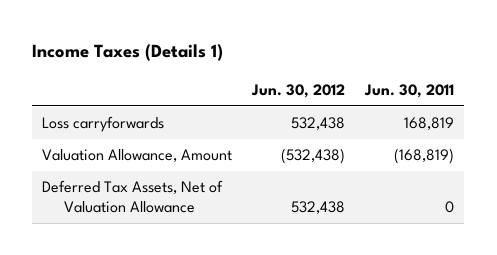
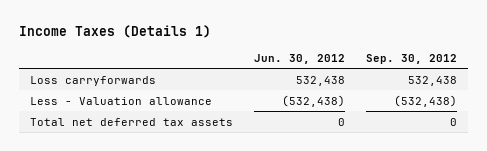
[364,83,455,98] Jun. 30, 2011 -> none
none -> [366,53,458,64] Sep. 30, 2012
[42,149,233,163] Valuation Allowance, Amount -> [29,96,212,105] Less - Valuation allowance
[42,180,224,214] Deferred Tax Assets, Net of Valuation Allowance -> [29,117,233,126] Total net deferred tax assets
[291,201,346,215] 532,438 -> [337,117,345,126] 0

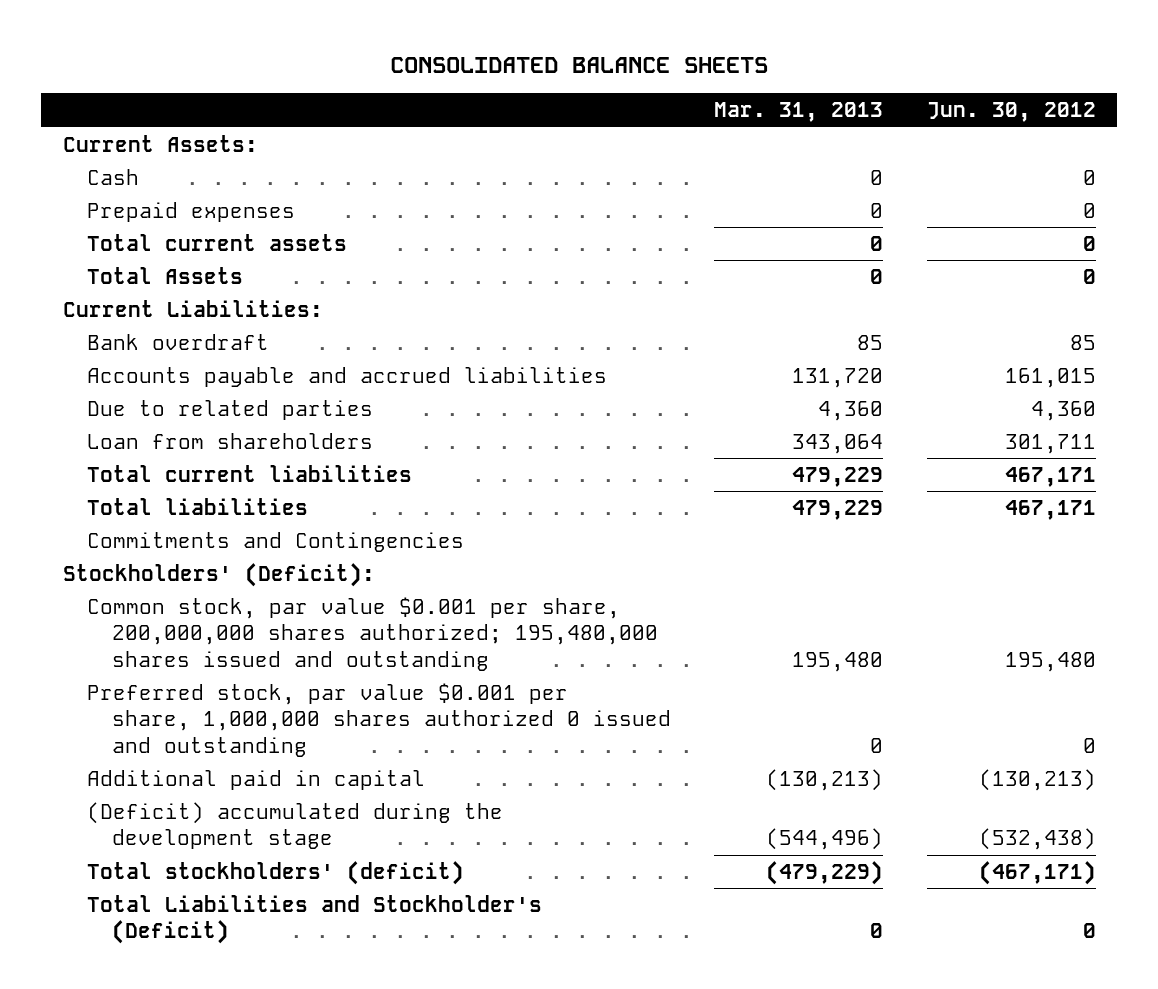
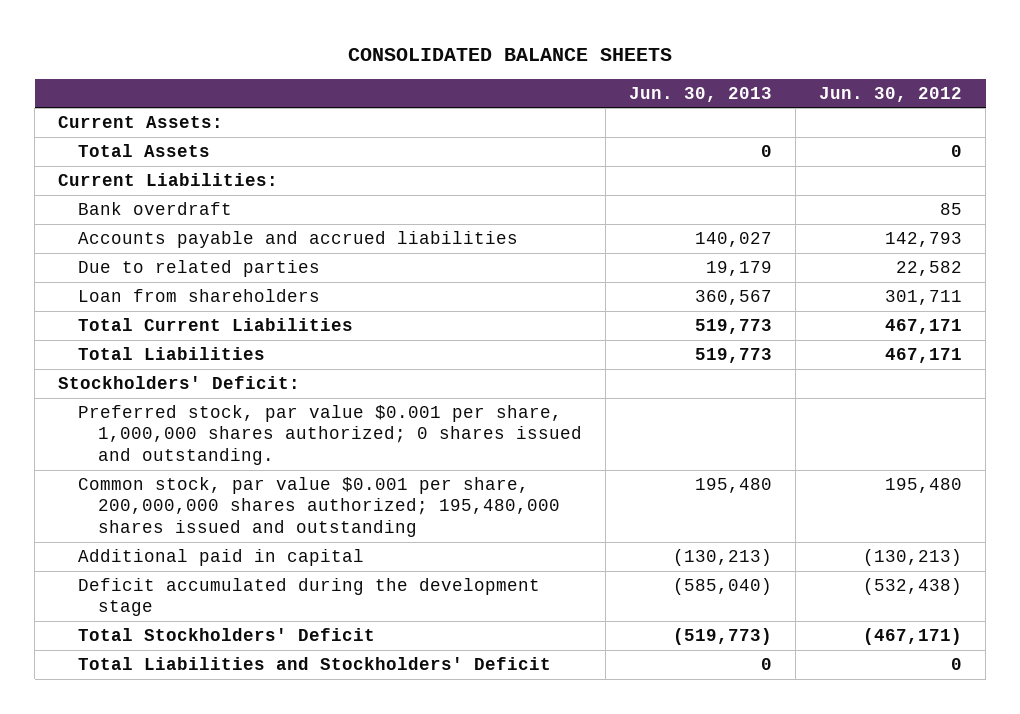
[714,102,884,123] Mar. 31, 2013 -> none
none -> [628,86,772,102] Jun. 30, 2013
[87,168,140,185] Cash -> none
[87,201,296,222] Prepaid expenses -> none
[87,233,348,251] Total current assets -> none
[1004,367,1096,388] 161,015 -> [885,232,963,248] 142,793
[1030,400,1096,421] 4,360 -> [896,261,963,277] 22,582
[87,531,465,552] Commitments and Contingencies -> none
[87,464,413,482] Total current liabilities -> [77,318,353,332] Total Current Liabilities
[87,497,309,515] Total liabilities -> [77,347,265,361] Total Liabilities
[62,562,375,587] Stockholders' (Deficit): -> [58,376,301,390] Stockholders' Deficit:
none -> [77,405,582,465] Preferred stock, par value $0.001 per share, 1,000,000 shares authorized; 0 shares issued and outstanding.
[87,682,671,757] Preferred stock, par value $0.001 per share, 1,000,000 shares authorized 0 issued and outstanding -> none
[87,801,504,850] (Deficit) accumulated during the development stage -> [77,578,540,617] Deficit accumulated during the development stage
[87,860,465,885] Total stockholders' (deficit) -> [77,628,375,642] Total Stockholders' Deficit
[87,894,543,945] Total Liabilities and Stockholder's (Deficit) -> [77,657,551,671] Total Liabilities and Stockholders' Deficit

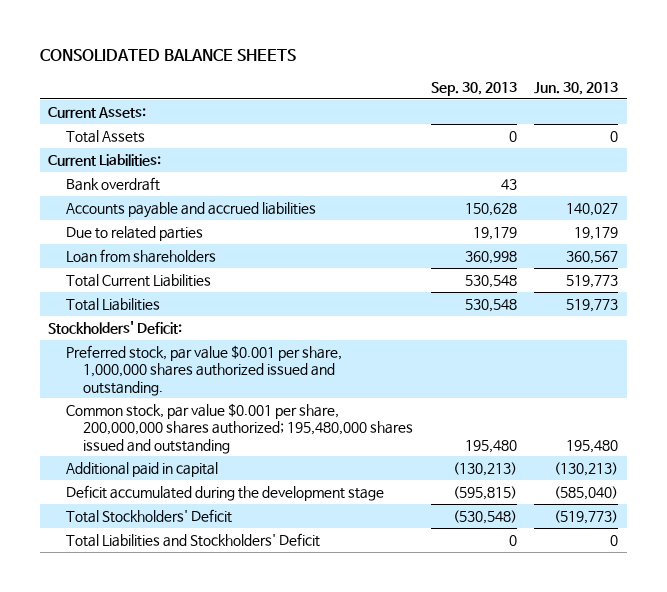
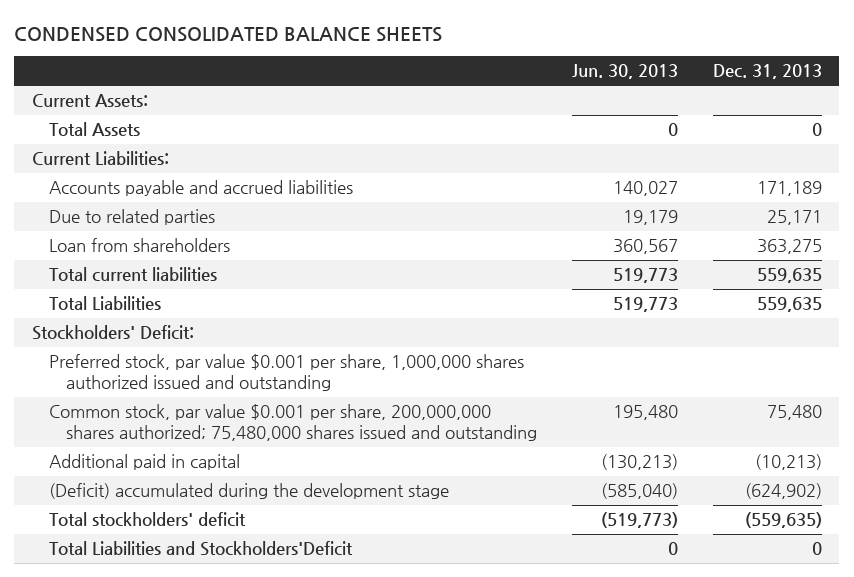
[39,49,296,62] CONSOLIDATED BALANCE SHEETS -> [14,26,443,42] CONDENSED CONSOLIDATED BALANCE SHEETS
[430,82,517,97] Sep. 30, 2013 -> none
none -> [712,64,822,80] Dec. 31, 2013
[65,176,160,191] Bank overdraft -> none
[65,273,211,287] Total Current Liabilities -> [49,267,218,283] Total current liabilities
[65,344,342,396] Preferred stock, par value $0.001 per share, 1,000,000 shares authorized issued and outstanding. -> [49,354,525,392] Preferred stock, par value $0.001 per share, 1,000,000 shares authorized issued and outstanding
[65,402,413,454] Common stock, par value $0.001 per share, 200,000,000 shares authorized; 195,480,000 shares issued and outstanding -> [49,404,538,442] Common stock, par value $0.001 per share, 200,000,000 shares authorized; 75,480,000 shares issued and outstanding
[65,484,384,501] Deficit accumulated during the development stage -> [49,483,450,500] (Deficit) accumulated during the development stage
[65,508,232,523] Total Stockholders' Deficit -> [49,512,247,528] Total stockholders' deficit
[65,532,320,547] Total Liabilities and Stockholders' Deficit -> [49,541,354,557] Total Liabilities and Stockholders'Deficit

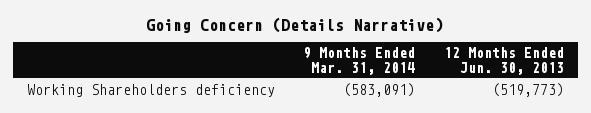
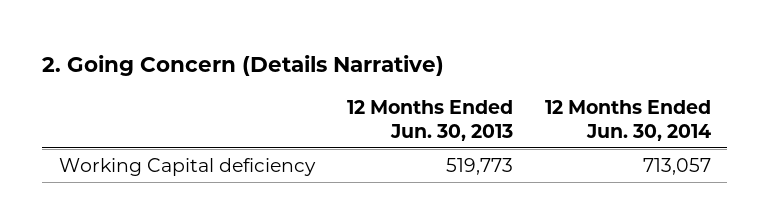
[146,16,444,33] Going Concern (Details Narrative) -> [42,54,445,76] 2. Going Concern (Details Narrative)
[303,47,416,75] 9 Months Ended Mar. 31, 2014 -> none
none -> [545,99,712,141] 12 Months Ended Jun. 30, 2014
[27,83,276,97] Working Shareholders deficiency -> [58,158,316,177] Working Capital deficiency
[491,82,564,97] (519,773) -> [445,158,513,176] 519,773

